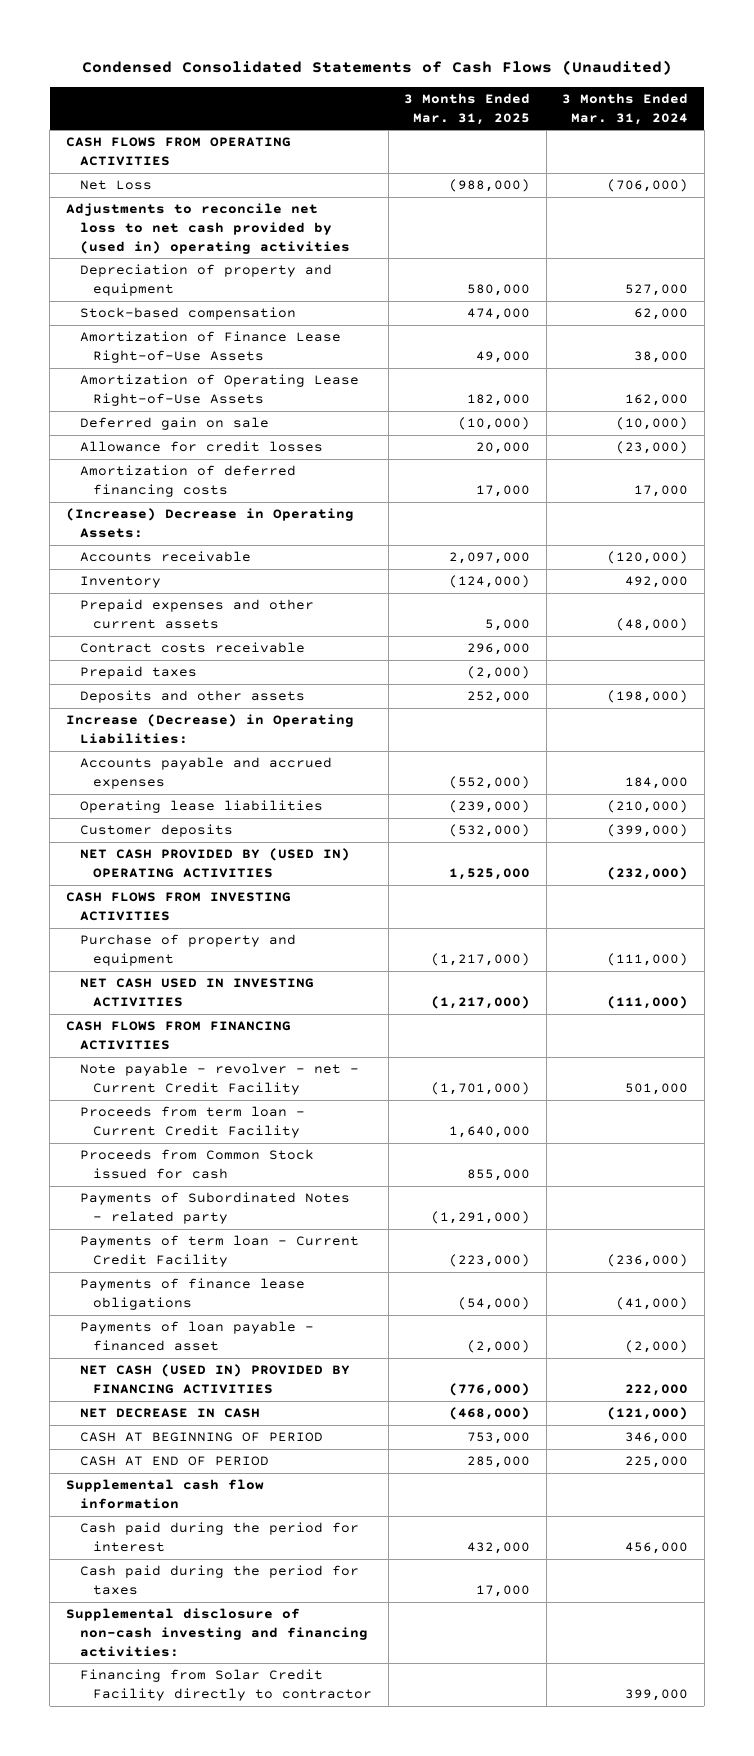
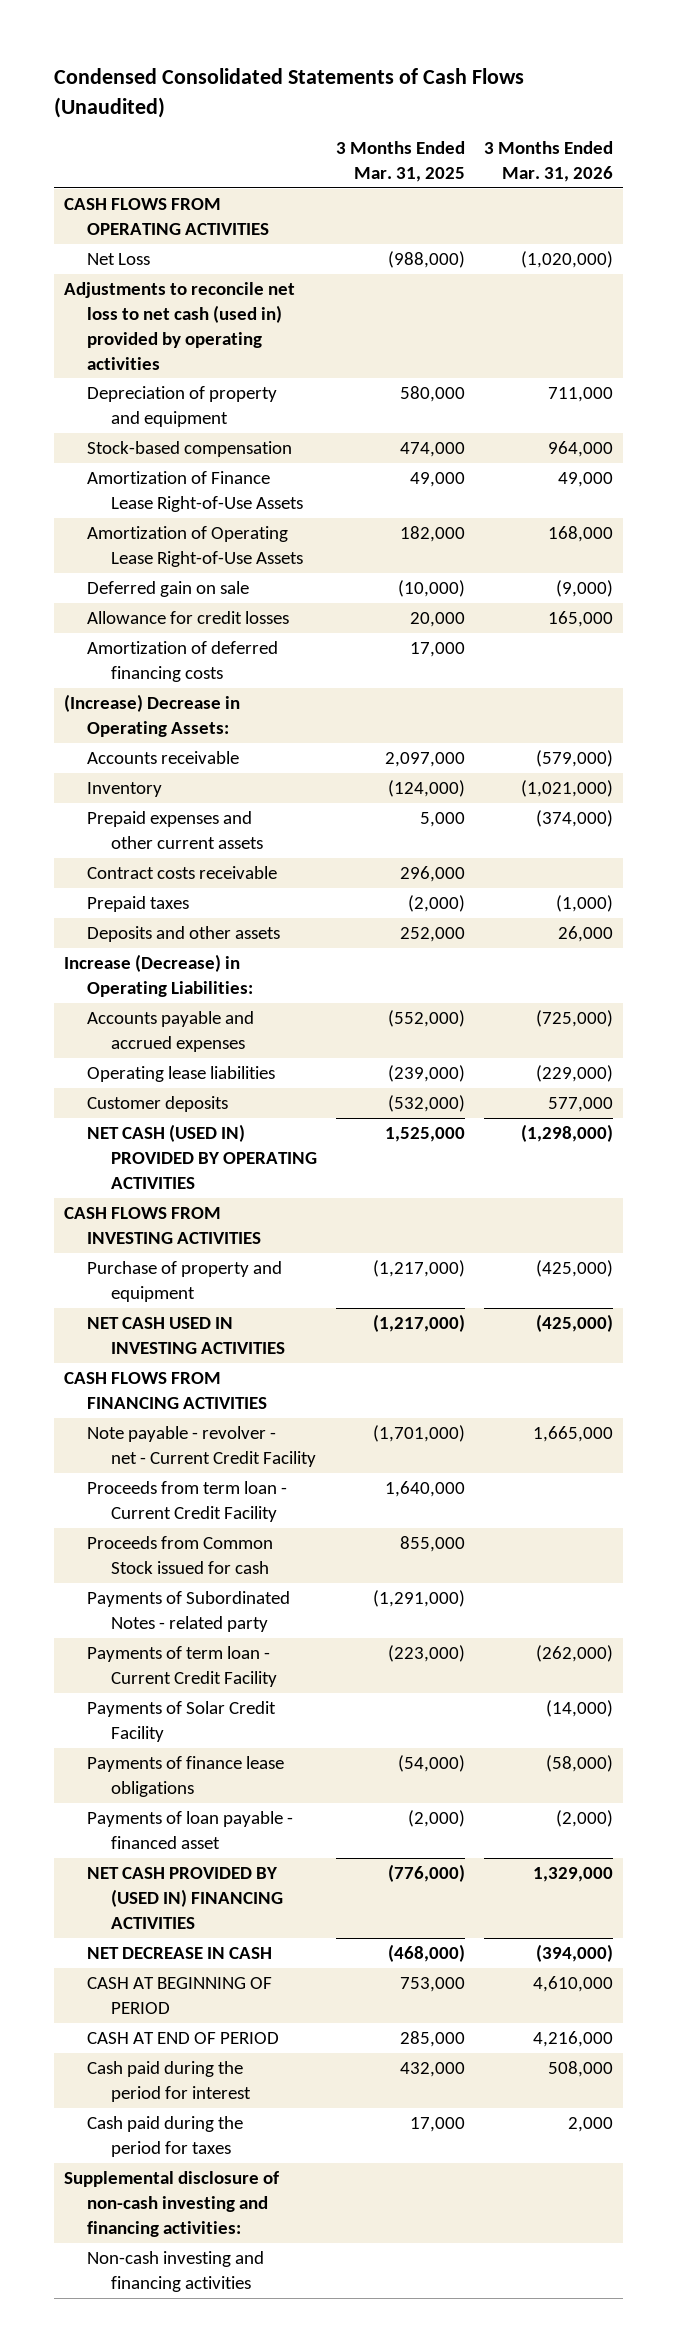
[562,93,689,125] 3 Months Ended Mar. 31, 2024 -> none
none -> [484,141,614,183] 3 Months Ended Mar. 31, 2026
[65,203,350,254] Adjustments to reconcile net loss to net cash provided by (used in) operating activities -> [64,282,296,370] Adjustments to reconcile net loss to net cash (used in) provided by operating activities
[79,848,350,878] NET CASH PROVIDED BY (USED IN) OPERATING ACTIVITIES -> [87,1124,317,1189] NET CASH (USED IN) PROVIDED BY OPERATING ACTIVITIES
none -> [87,1701,277,1742] Payments of Solar Credit Facility
[79,1364,350,1394] NET CASH (USED IN) PROVIDED BY FINANCING ACTIVITIES -> [87,1867,283,1929] NET CASH PROVIDED BY (USED IN) FINANCING ACTIVITIES
[65,1479,264,1509] Supplemental cash flow information -> none
[79,1669,373,1701] Financing from Solar Credit Facility directly to contractor -> [87,2251,265,2292] Non-cash investing and financing activities

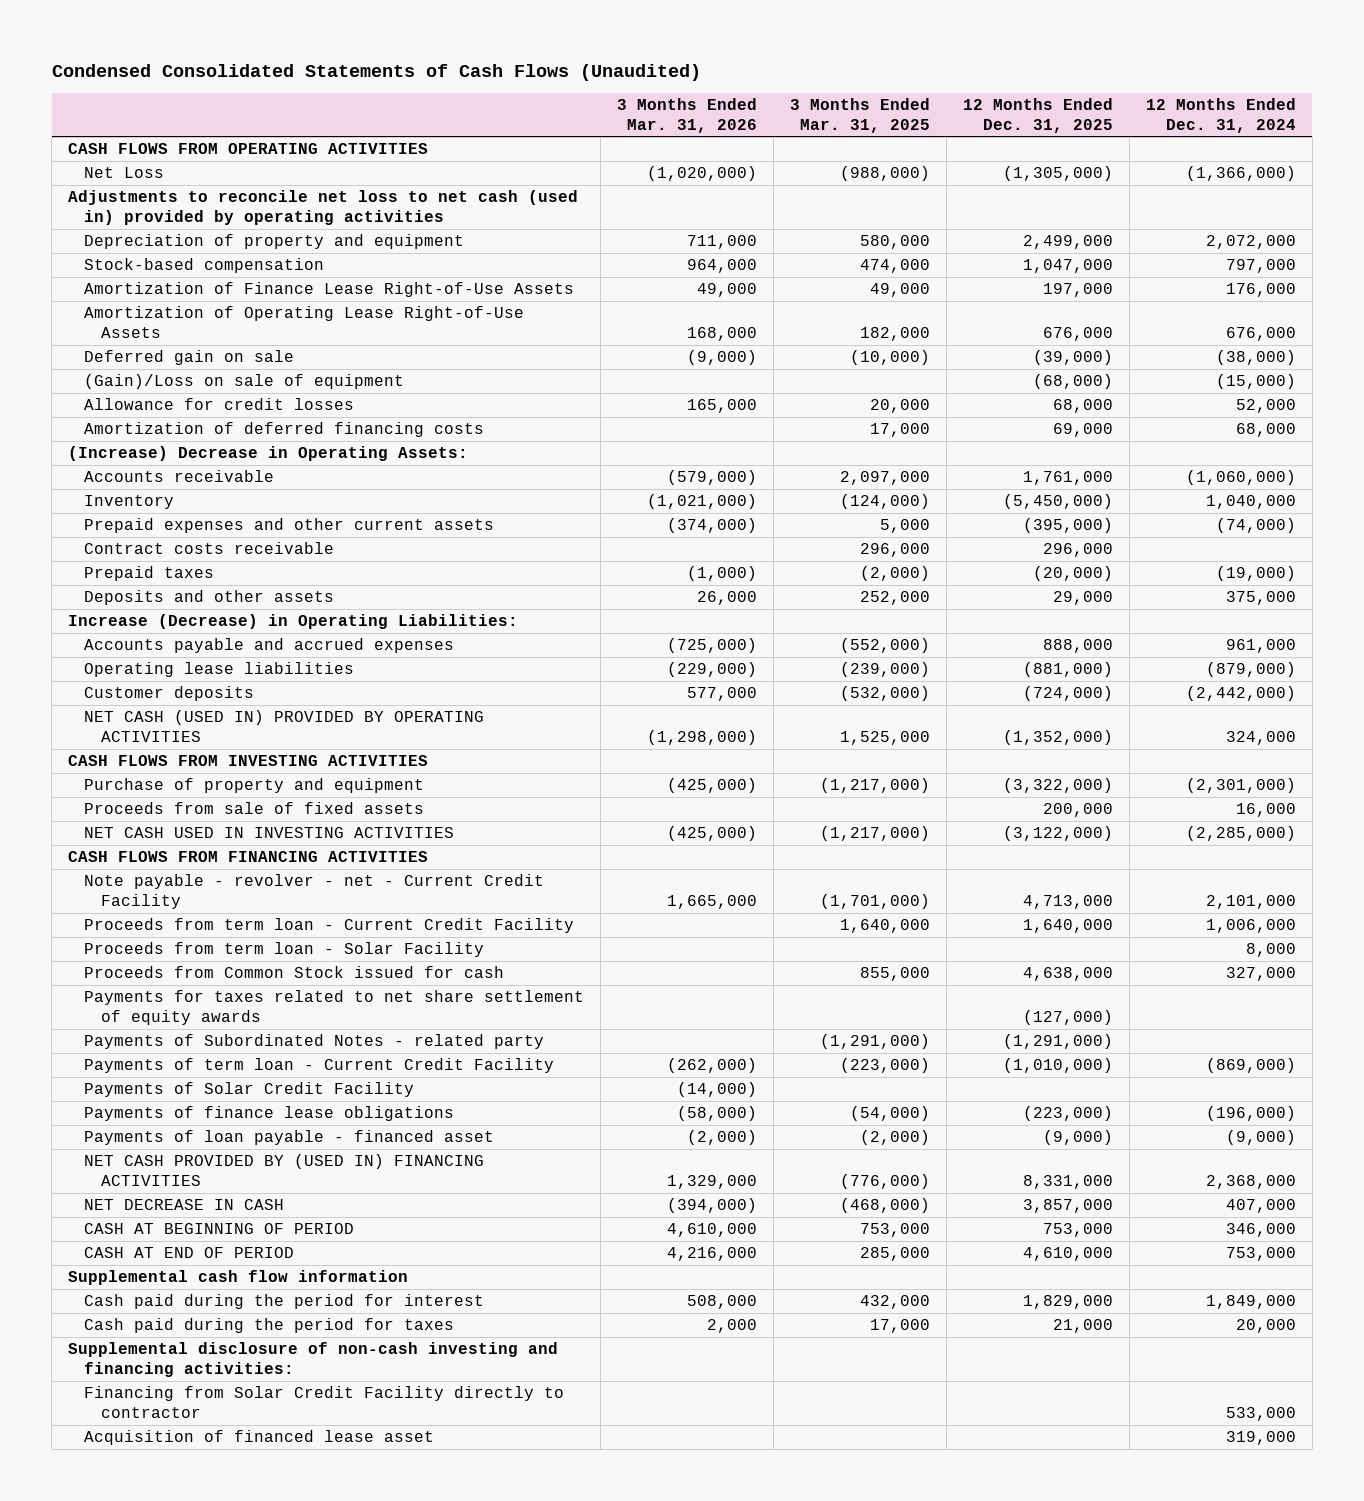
none -> [963,98,1114,133] 12 Months Ended Dec. 31, 2025
none -> [1145,98,1296,133] 12 Months Ended Dec. 31, 2024
none -> [84,374,405,390] (Gain)/Loss on sale of equipment
none -> [84,802,425,815] Proceeds from sale of fixed assets
none -> [84,942,485,958] Proceeds from term loan - Solar Facility
none -> [84,990,585,1025] Payments for taxes related to net share settlement of equity awards
none -> [67,1270,408,1286] Supplemental cash flow information
[87,2251,265,2292] Non-cash investing and financing activities -> [84,1386,565,1418] Financing from Solar Credit Facility directly to contractor
none -> [84,1430,435,1446] Acquisition of financed lease asset

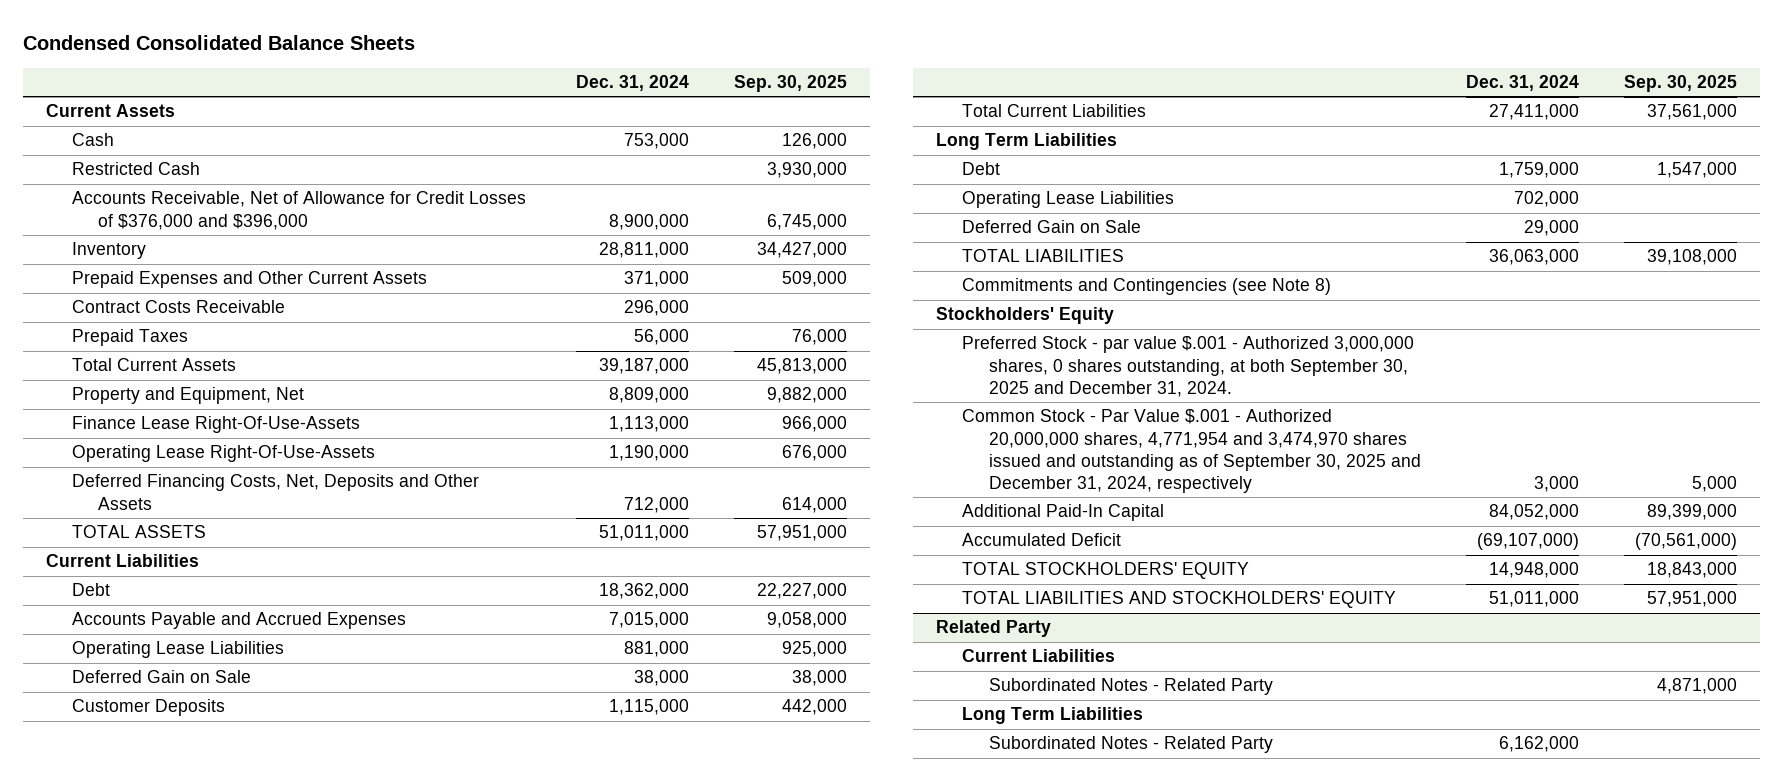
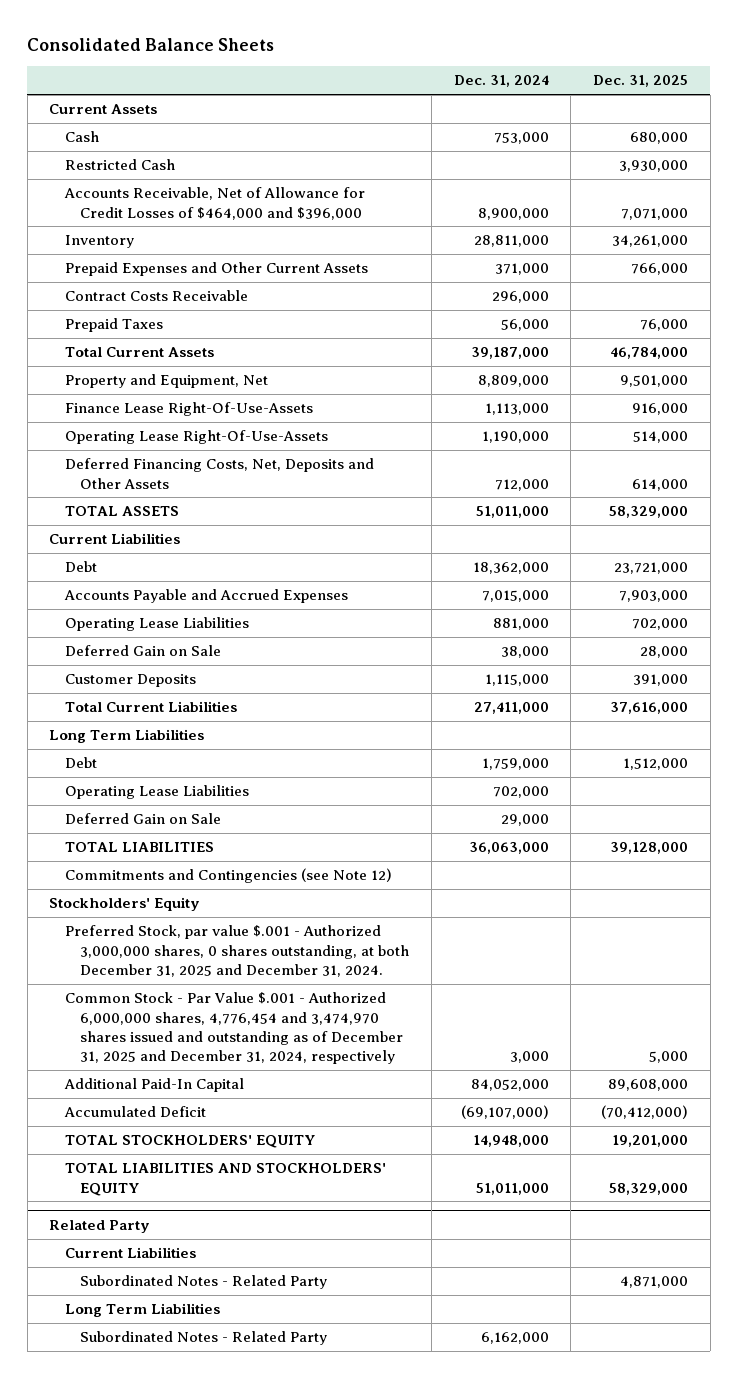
[23,35,416,51] Condensed Consolidated Balance Sheets -> [27,37,275,51] Consolidated Balance Sheets
[733,74,847,92] Sep. 30, 2025 -> none
none -> [593,75,689,88] Dec. 31, 2025
[71,191,526,230] Accounts Receivable, Net of Allowance for Credit Losses of $376,000 and $396,000 -> [63,187,365,220] Accounts Receivable, Net of Allowance for Credit Losses of $464,000 and $396,000
[962,278,1332,296] Commitments and Contingencies (see Note 8) -> [64,868,392,884] Commitments and Contingencies (see Note 12)
[962,336,1415,397] Preferred Stock - par value $.001 - Authorized 3,000,000 shares, 0 shares outstanding, at both September 30, 2025 and December 31, 2024. -> [64,925,410,977] Preferred Stock, par value $.001 - Authorized 3,000,000 shares, 0 shares outstanding, at both December 31, 2025 and December 31, 2024.
[962,409,1421,493] Common Stock - Par Value $.001 - Authorized 20,000,000 shares, 4,771,954 and 3,474,970 shares issued and outstanding as of September 30, 2025 and December 31, 2024, respectively -> [64,992,404,1064] Common Stock - Par Value $.001 - Authorized 6,000,000 shares, 4,776,454 and 3,474,970 shares issued and outstanding as of December 31, 2025 and December 31, 2024, respectively

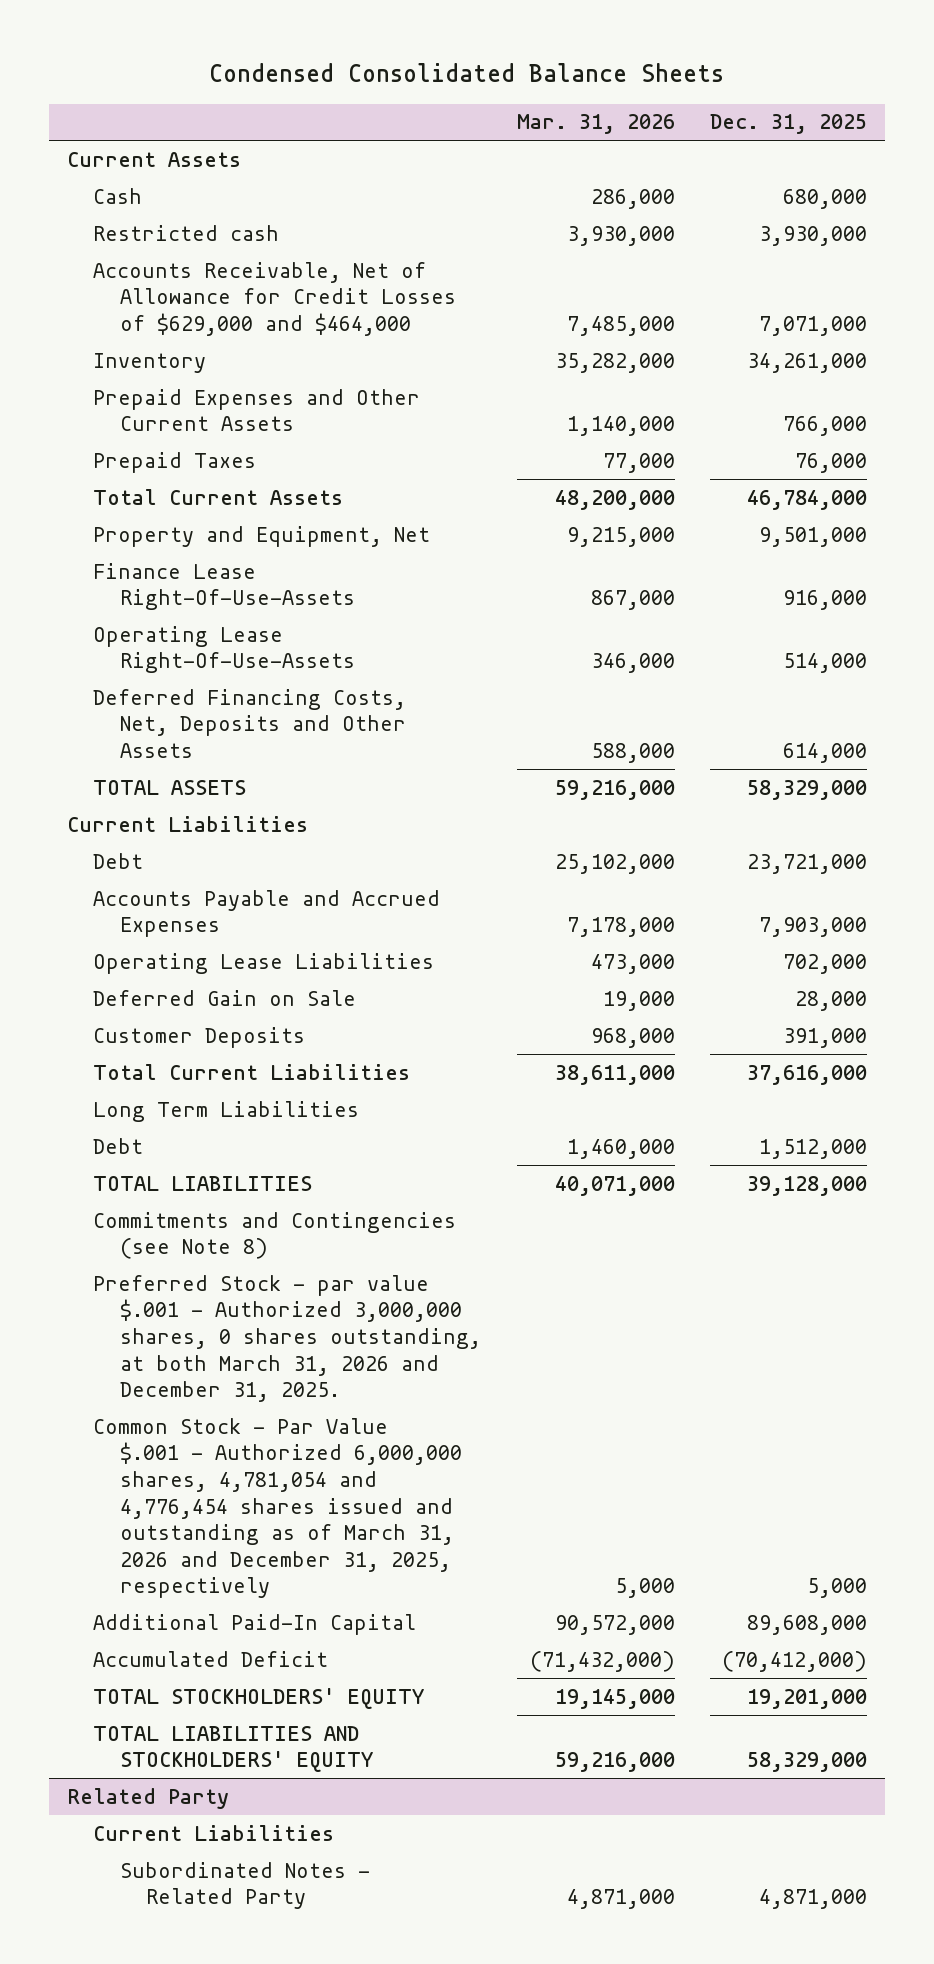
[27,37,275,51] Consolidated Balance Sheets -> [209,63,725,83] Condensed Consolidated Balance Sheets
[453,75,549,88] Dec. 31, 2024 -> none
none -> [516,114,675,135] Mar. 31, 2026
[64,159,175,171] Restricted Cash -> [93,224,280,241] Restricted cash
[63,187,365,220] Accounts Receivable, Net of Allowance for Credit Losses of $464,000 and $396,000 -> [93,261,456,336] Accounts Receivable, Net of Allowance for Credit Losses of $629,000 and $464,000
[64,290,248,302] Contract Costs Receivable -> none
[64,785,249,800] Operating Lease Liabilities -> none
[64,813,221,825] Deferred Gain on Sale -> none
[49,897,201,912] Stockholders' Equity -> none
[64,868,392,884] Commitments and Contingencies (see Note 12) -> [93,1211,457,1260] Commitments and Contingencies (see Note 8)
[64,925,410,977] Preferred Stock, par value $.001 - Authorized 3,000,000 shares, 0 shares outstanding, at both December 31, 2025 and December 31, 2024. -> [93,1274,481,1403] Preferred Stock - par value $.001 - Authorized 3,000,000 shares, 0 shares outstanding, at both March 31, 2026 and December 31, 2025.
[64,992,404,1064] Common Stock - Par Value $.001 - Authorized 6,000,000 shares, 4,776,454 and 3,474,970 shares issued and outstanding as of December 31, 2025 and December 31, 2024, respectively -> [93,1417,462,1599] Common Stock - Par Value $.001 - Authorized 6,000,000 shares, 4,781,054 and 4,776,454 shares issued and outstanding as of March 31, 2026 and December 31, 2025, respectively
[64,1303,220,1318] Long Term Liabilities -> none
[80,1331,328,1346] Subordinated Notes - Related Party -> none

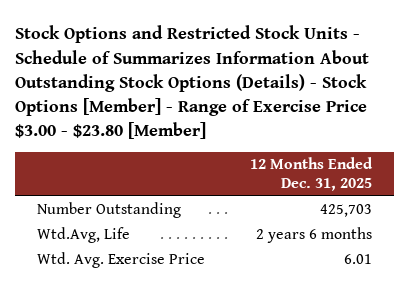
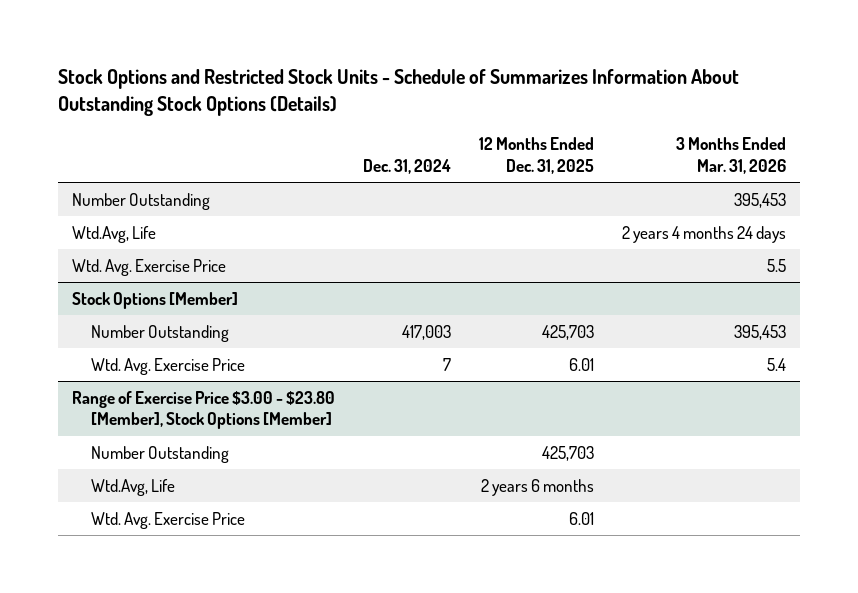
[15,25,370,140] Stock Options and Restricted Stock Units - Schedule of Summarizes Information About Outstanding Stock Options (Details) - Stock Options [Member] - Range of Exercise Price $3.00 - $23.80 [Member] -> [58,69,740,116] Stock Options and Restricted Stock Units - Schedule of Summarizes Information About Outstanding Stock Options (Details)
none -> [363,158,452,174] Dec. 31, 2024
none -> [675,137,786,174] 3 Months Ended Mar. 31, 2026
none -> [72,192,211,210] Number Outstanding
none -> [72,225,157,243] Wtd.Avg, Life
none -> [72,258,227,276] Wtd. Avg. Exercise Price
none -> [72,291,239,309] Stock Options [Member]
none -> [91,357,246,375] Wtd. Avg. Exercise Price
none -> [72,390,336,430] Range of Exercise Price $3.00 - $23.80 [Member], Stock Options [Member]
none -> [91,445,230,463] Number Outstanding

